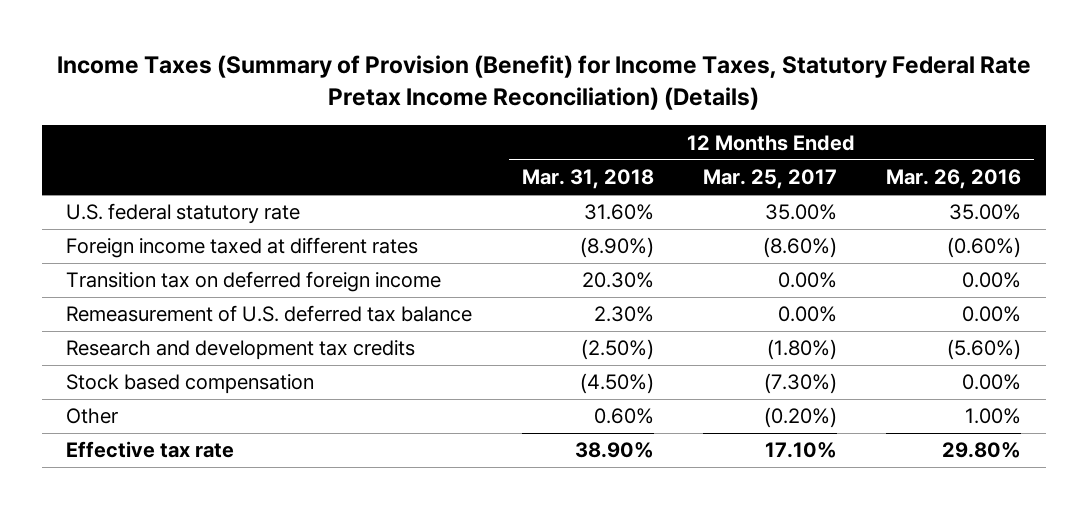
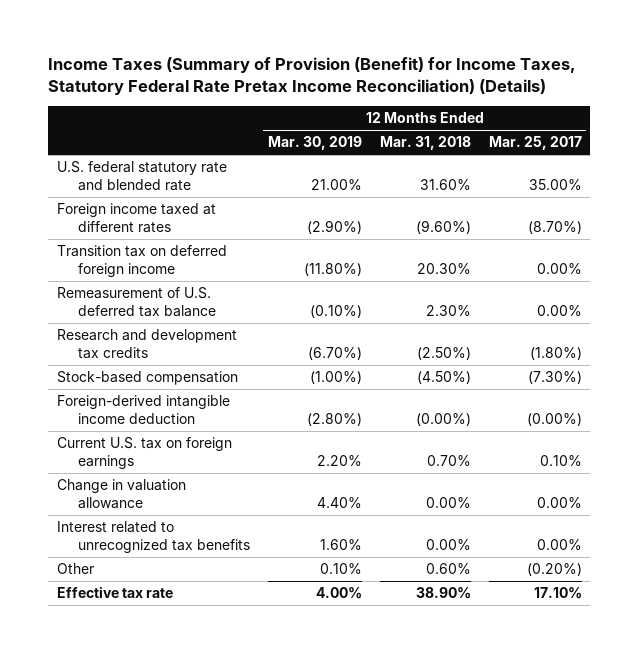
[886,169,1022,190] Mar. 26, 2016 -> none
none -> [267,136,362,151] Mar. 30, 2019
[66,203,301,225] U.S. federal statutory rate -> [56,161,227,191] U.S. federal statutory rate and blended rate
[579,237,654,259] (8.90%) -> [415,219,471,234] (9.60%)
[762,237,837,259] (8.60%) -> [527,220,582,234] (8.70%)
[66,374,315,395] Stock based compensation -> [56,371,238,386] Stock-based compensation
none -> [56,395,230,424] Foreign-derived intangible income deduction
none -> [56,437,232,469] Current U.S. tax on foreign earnings
none -> [56,479,186,509] Change in valuation allowance
none -> [56,521,250,553] Interest related to unrecognized tax benefits

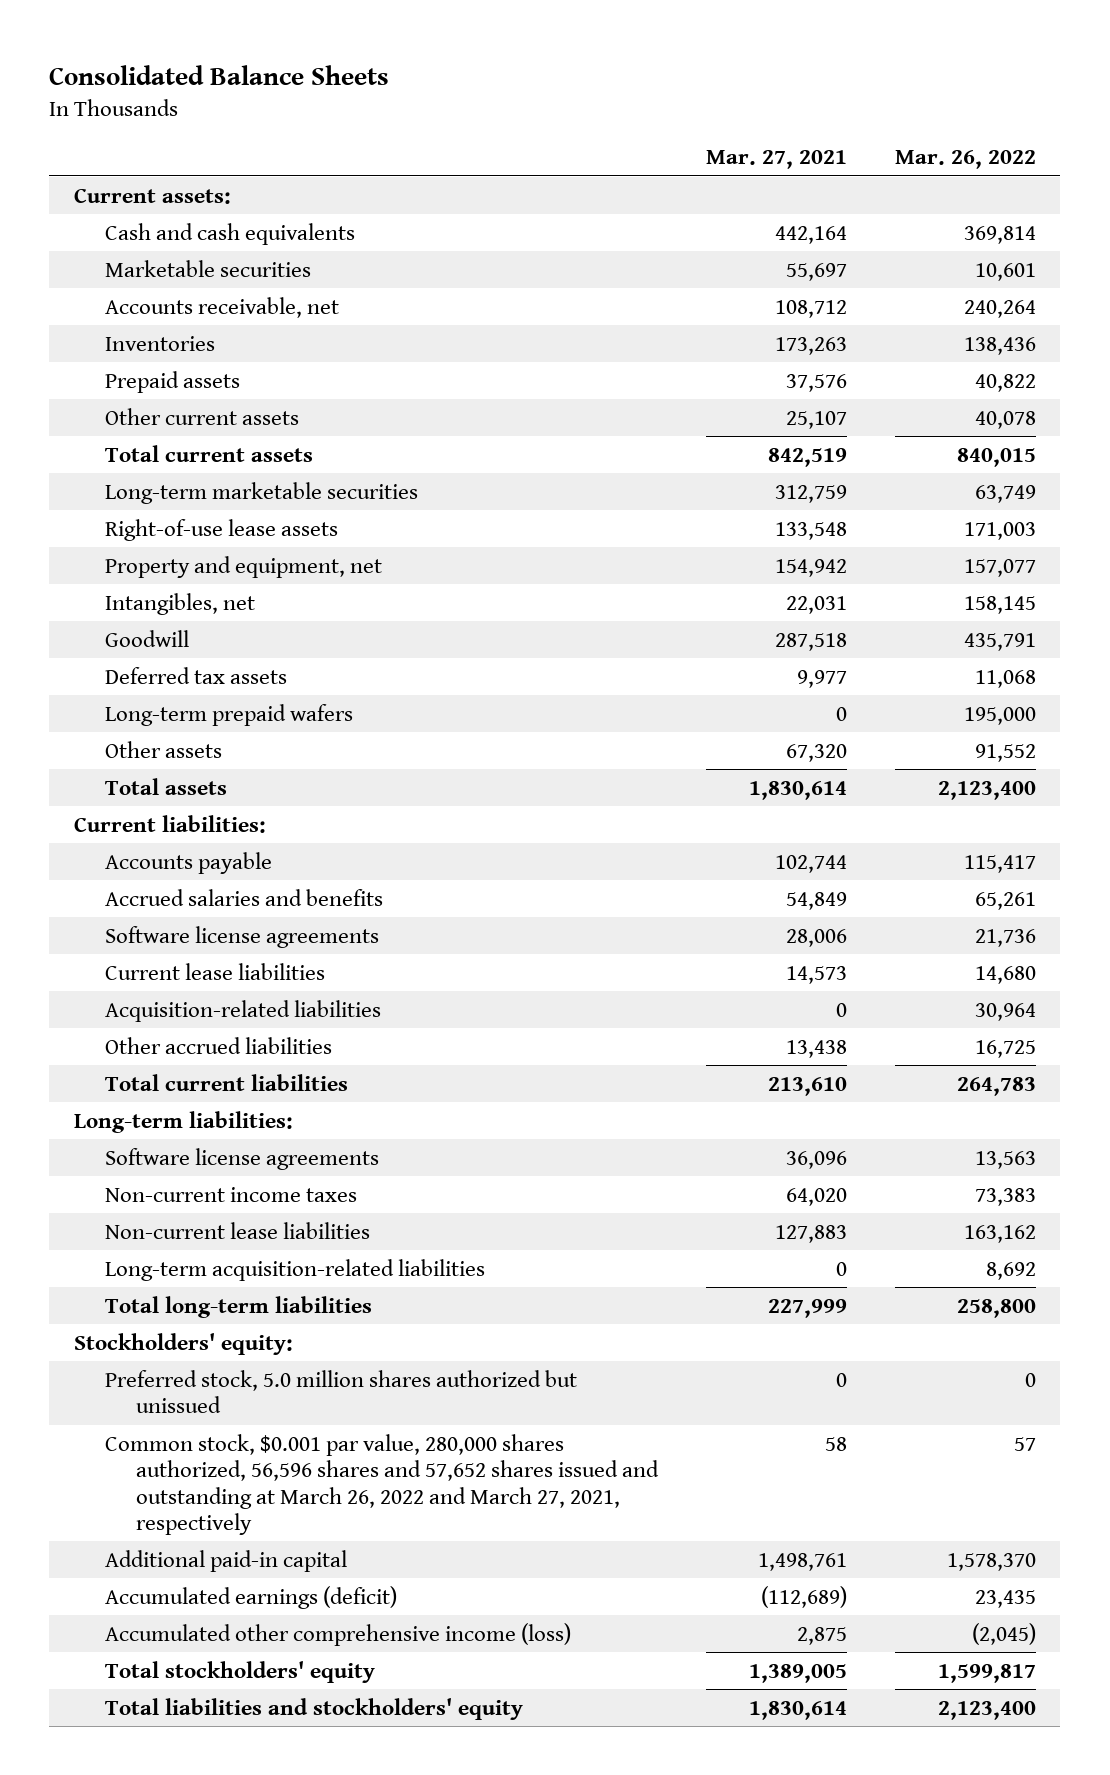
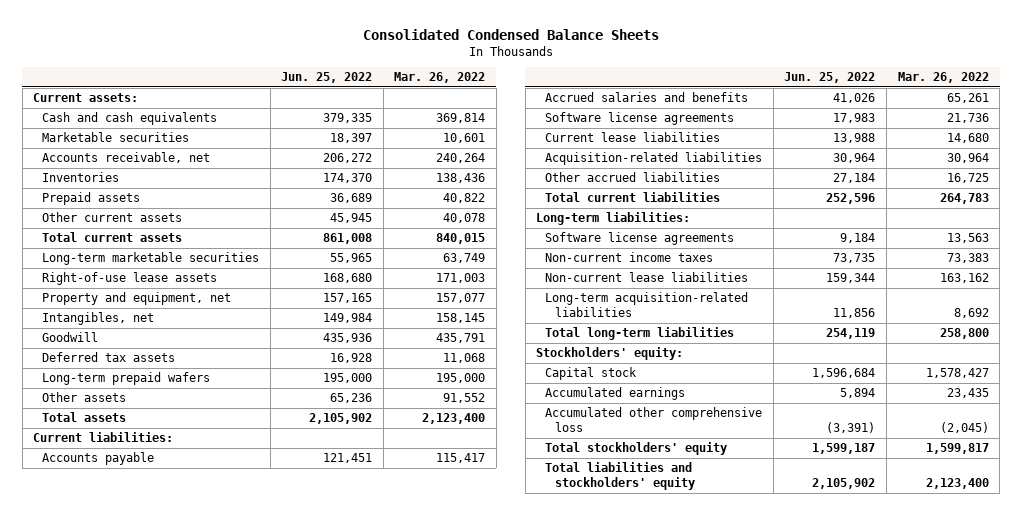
[49,64,390,85] Consolidated Balance Sheets -> [362,29,659,41] Consolidated Condensed Balance Sheets
[706,150,848,170] Mar. 27, 2021 -> none
none -> [281,72,373,84] Jun. 25, 2022
[104,1369,577,1414] Preferred stock, 5.0 million shares authorized but unissued -> none
[104,1433,659,1535] Common stock, $0.001 par value, 280,000 shares authorized, 56,596 shares and 57,652 shares issued and outstanding at March 26, 2022 and March 27, 2021, respectively -> none
[104,1549,347,1572] Additional paid-in capital -> [545,367,638,381] Capital stock
[947,1552,1037,1571] 1,578,370 -> [925,368,989,379] 1,578,427
[104,1585,397,1609] Accumulated earnings (deficit) -> [545,387,686,401] Accumulated earnings
[104,1622,571,1646] Accumulated other comprehensive income (loss) -> [545,407,763,432] Accumulated other comprehensive loss

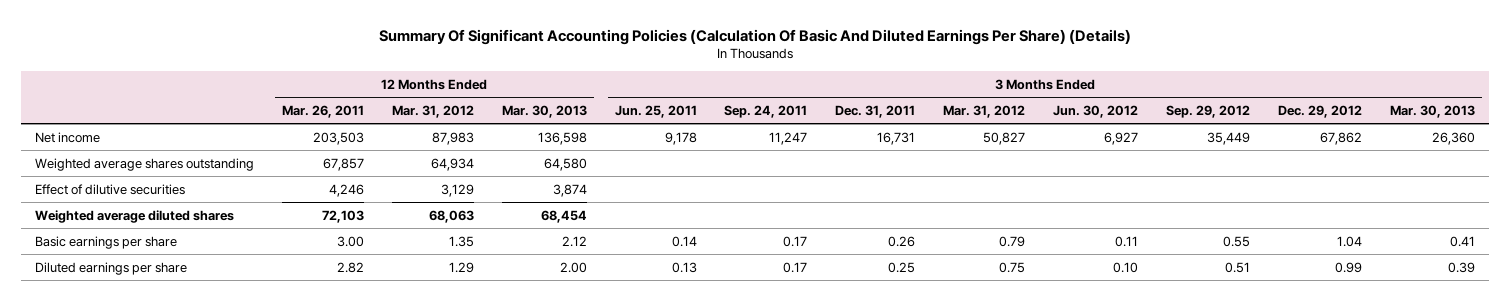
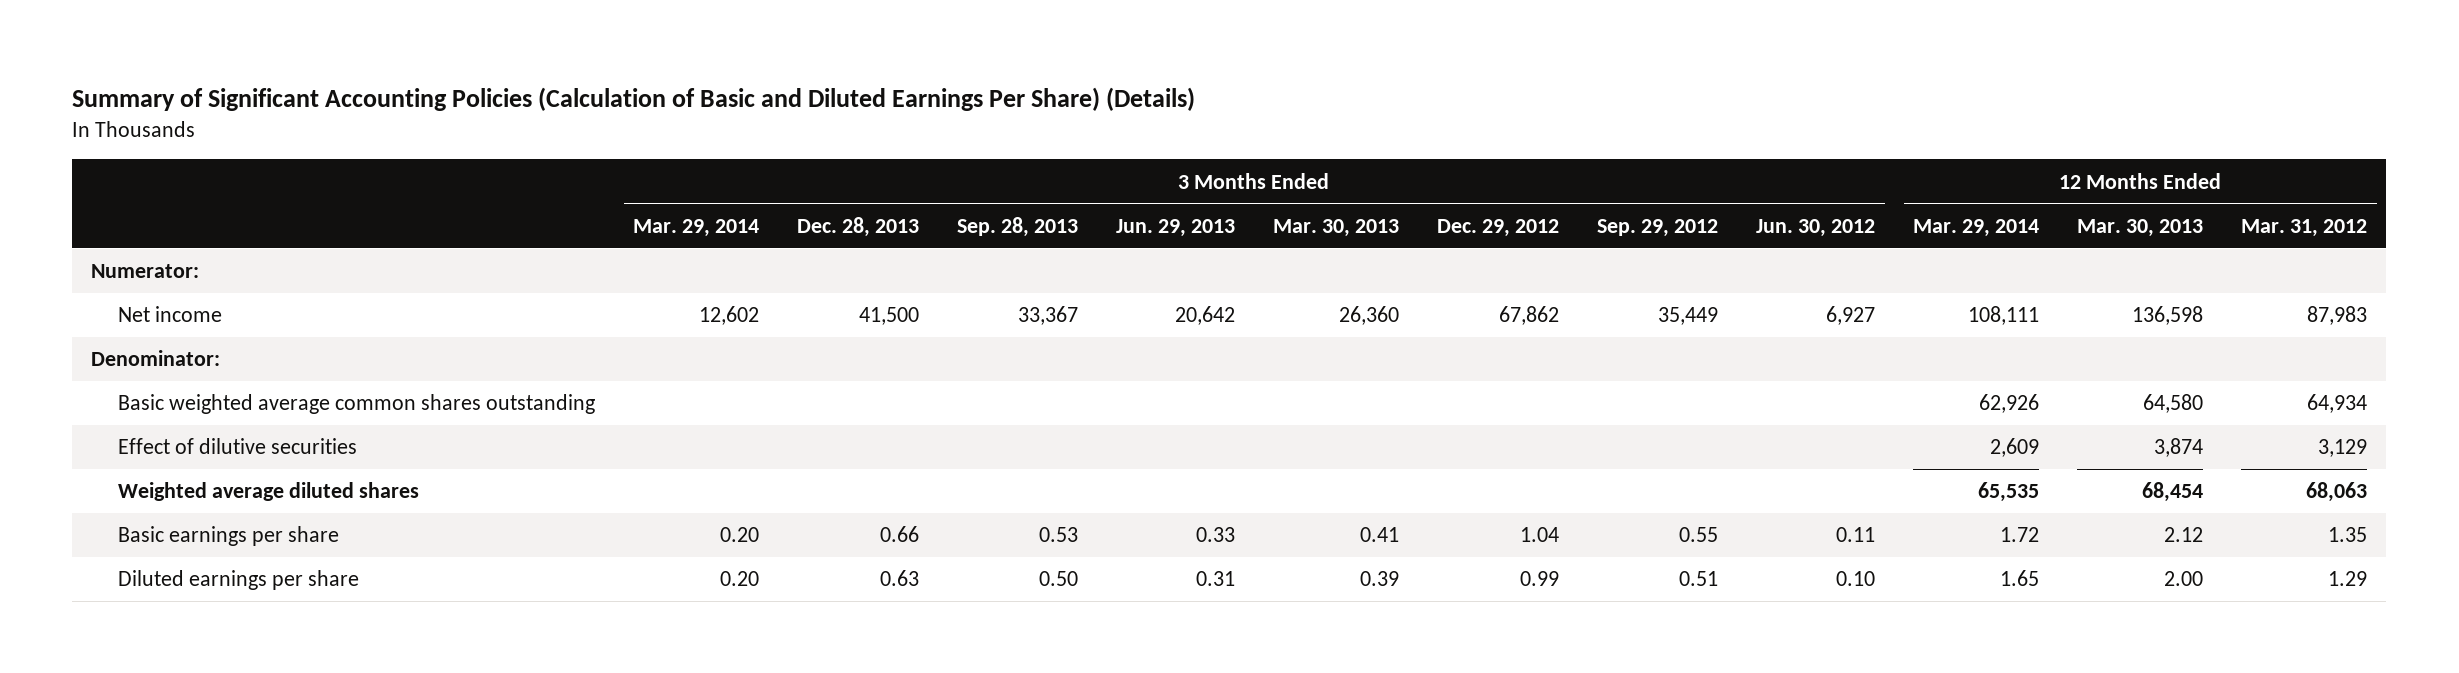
[378,28,1131,45] Summary Of Significant Accounting Policies (Calculation Of Basic And Diluted Earnings Per Share) (Details) -> [72,86,1196,111] Summary of Significant Accounting Policies (Calculation of Basic and Diluted Earnings Per Share) (Details)
[281,104,364,118] Mar. 26, 2011 -> none
[614,104,697,118] Jun. 25, 2011 -> none
[724,104,808,118] Sep. 24, 2011 -> none
[835,104,916,118] Dec. 31, 2011 -> none
[943,104,1026,118] Mar. 31, 2012 -> none
none -> [633,218,760,237] Mar. 29, 2014
none -> [797,216,920,237] Dec. 28, 2013
none -> [957,216,1079,237] Sep. 28, 2013
none -> [1116,218,1236,237] Jun. 29, 2013
none -> [1913,218,2040,237] Mar. 29, 2014
none -> [91,264,200,279] Numerator:
none -> [91,350,221,367] Denominator:
[35,157,255,171] Weighted average shares outstanding -> [118,394,596,415] Basic weighted average common shares outstanding

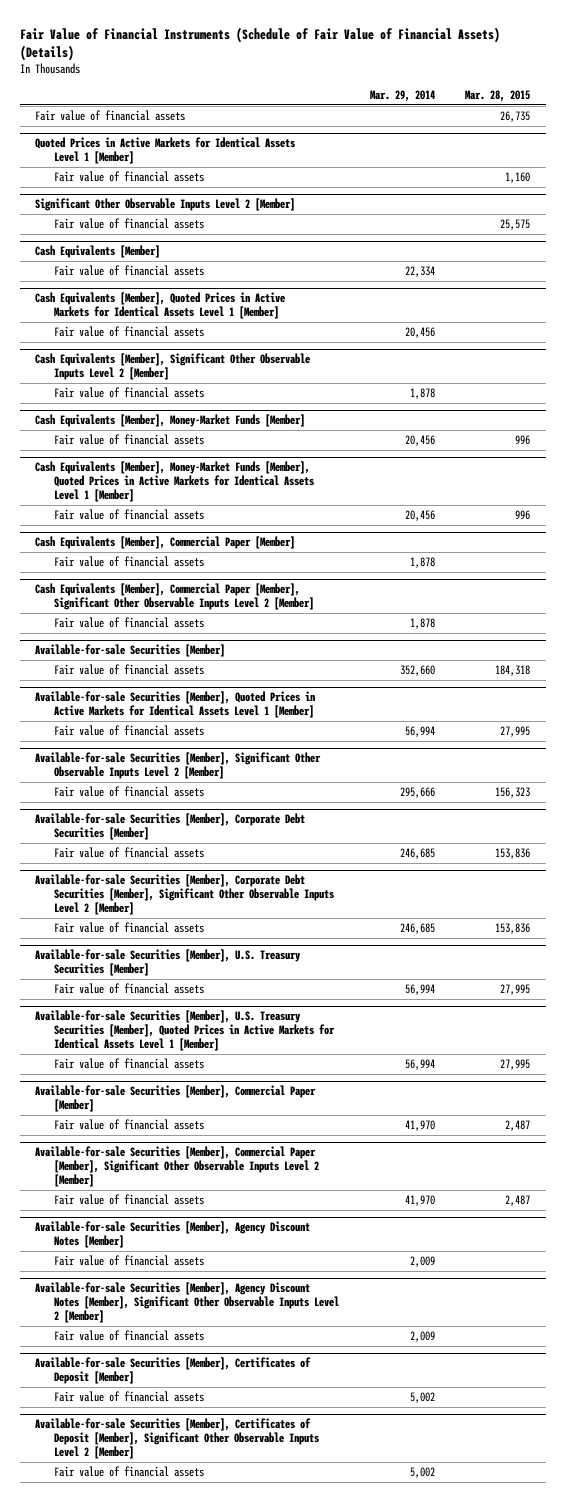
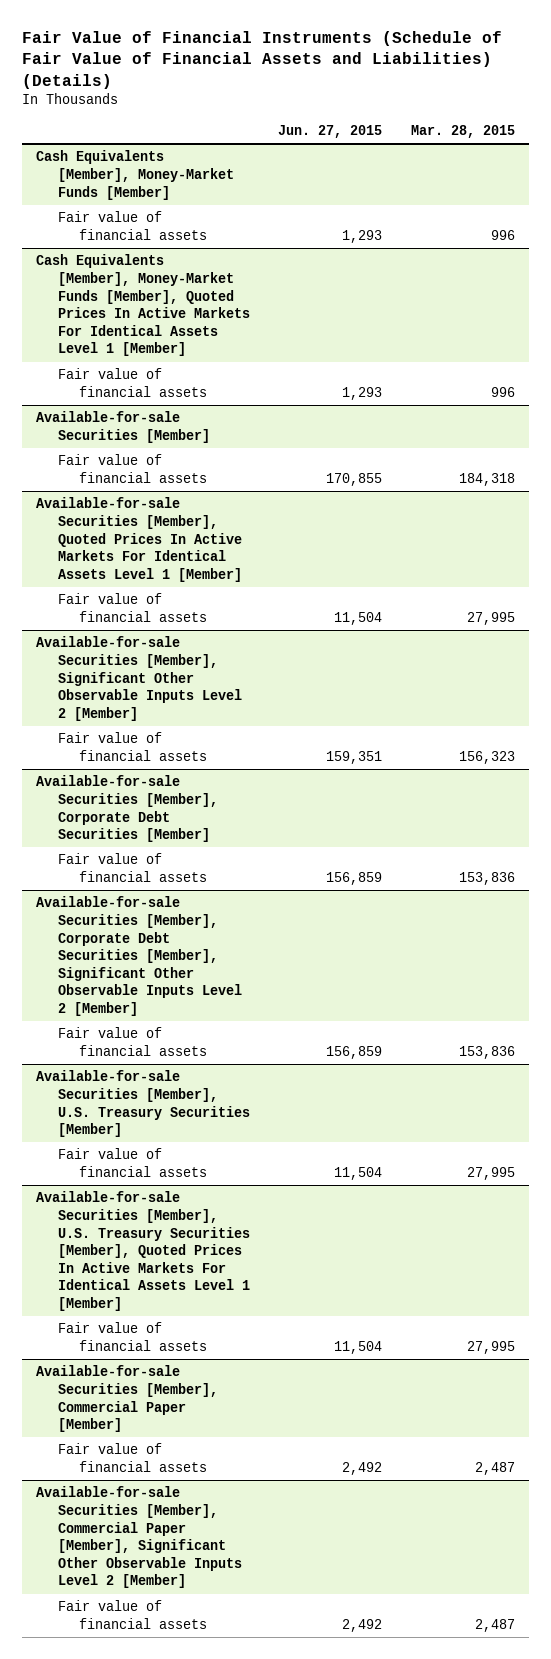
[20,26,501,62] Fair Value of Financial Instruments (Schedule of Fair Value of Financial Assets) (Details) -> [21,31,502,89] Fair Value of Financial Instruments (Schedule of Fair Value of Financial Assets and Liabilities) (Details)
[369,90,435,103] Mar. 29, 2014 -> none
none -> [278,125,383,139] Jun. 27, 2015
[35,110,186,122] Fair value of financial assets -> none
[35,137,296,165] Quoted Prices in Active Markets for Identical Assets Level 1 [Member] -> none
[54,171,205,183] Fair value of financial assets -> none
[35,198,296,212] Significant Other Observable Inputs Level 2 [Member] -> none
[54,218,205,230] Fair value of financial assets -> none
[35,245,161,259] Cash Equivalents [Member] -> none
[54,265,205,277] Fair value of financial assets -> none
[35,292,286,320] Cash Equivalents [Member], Quoted Prices in Active Markets for Identical Assets Level 1 [Member] -> none
[54,326,205,338] Fair value of financial assets -> none
[35,353,311,381] Cash Equivalents [Member], Significant Other Observable Inputs Level 2 [Member] -> none
[54,387,205,399] Fair value of financial assets -> none
[35,461,315,503] Cash Equivalents [Member], Money-Market Funds [Member], Quoted Prices in Active Markets for Identical Assets Level 1 [Member] -> [36,254,250,357] Cash Equivalents [Member], Money-Market Funds [Member], Quoted Prices In Active Markets For Identical Assets Level 1 [Member]
[35,536,296,550] Cash Equivalents [Member], Commercial Paper [Member] -> none
[54,556,205,568] Fair value of financial assets -> none
[35,583,315,611] Cash Equivalents [Member], Commercial Paper [Member], Significant Other Observable Inputs Level 2 [Member] -> none
[54,617,205,629] Fair value of financial assets -> none
[35,691,316,719] Available-for-sale Securities [Member], Quoted Prices in Active Markets for Identical Assets Level 1 [Member] -> [36,497,242,582] Available-for-sale Securities [Member], Quoted Prices In Active Markets For Identical Assets Level 1 [Member]
[35,1010,336,1052] Available-for-sale Securities [Member], U.S. Treasury Securities [Member], Quoted Prices in Active Markets for Identical Assets Level 1 [Member] -> [36,1191,250,1312] Available-for-sale Securities [Member], U.S. Treasury Securities [Member], Quoted Prices In Active Markets For Identical Assets Level 1 [Member]
[35,1221,311,1249] Available-for-sale Securities [Member], Agency Discount Notes [Member] -> none
[54,1255,205,1267] Fair value of financial assets -> none
[35,1282,340,1324] Available-for-sale Securities [Member], Agency Discount Notes [Member], Significant Other Observable Inputs Level 2 [Member] -> none
[54,1330,205,1342] Fair value of financial assets -> none
[35,1357,312,1385] Available-for-sale Securities [Member], Certificates of Deposit [Member] -> none
[54,1391,205,1403] Fair value of financial assets -> none
[35,1418,320,1460] Available-for-sale Securities [Member], Certificates of Deposit [Member], Significant Other Observable Inputs Level 2 [Member] -> none
[54,1466,205,1478] Fair value of financial assets -> none

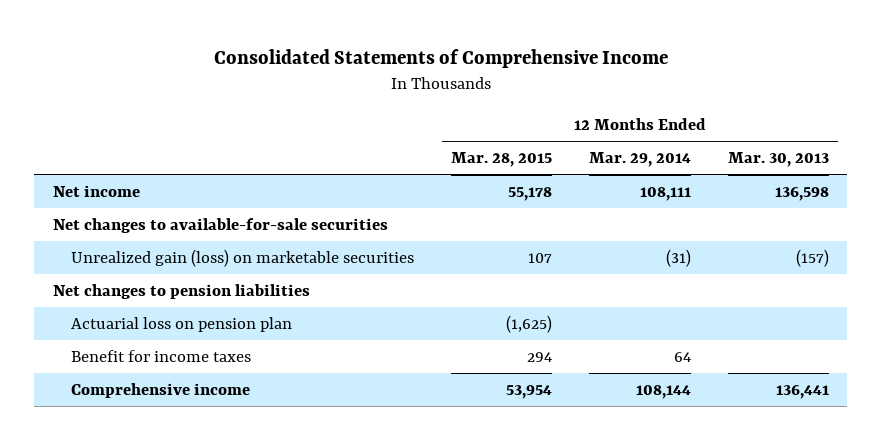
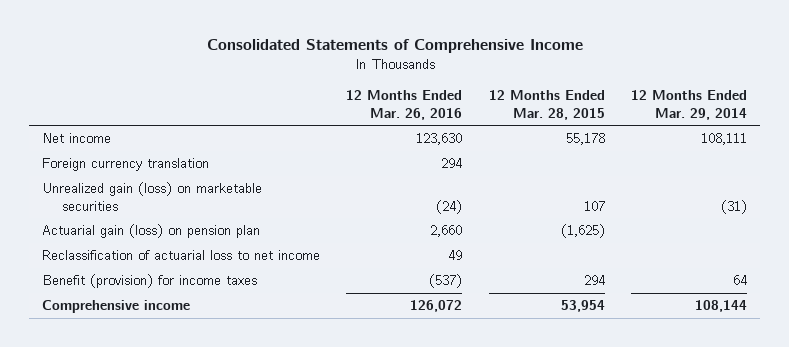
[727,152,829,168] Mar. 30, 2013 -> none
none -> [346,90,463,120] 12 Months Ended Mar. 26, 2016
[52,217,388,233] Net changes to available-for-sale securities -> none
none -> [41,158,209,172] Foreign currency translation
[52,283,310,299] Net changes to pension liabilities -> none
[71,316,293,332] Actuarial loss on pension plan -> [41,224,260,239] Actuarial gain (loss) on pension plan
none -> [41,250,320,261] Reclassification of actuarial loss to net income
[71,349,252,362] Benefit for income taxes -> [41,274,257,289] Benefit (provision) for income taxes

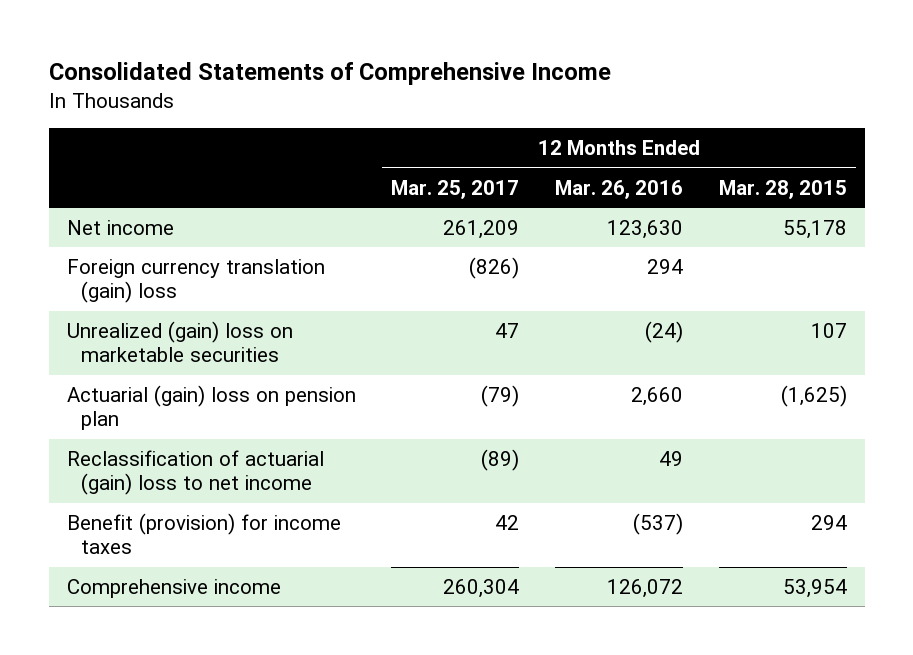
[631,90,748,120] 12 Months Ended Mar. 29, 2014 -> none
none -> [391,179,520,199] Mar. 25, 2017
[41,158,209,172] Foreign currency translation -> [66,258,325,304] Foreign currency translation (gain) loss
[41,182,262,211] Unrealized gain (loss) on marketable securities -> [66,320,293,363] Unrealized (gain) loss on marketable securities
[41,224,260,239] Actuarial gain (loss) on pension plan -> [66,384,356,431] Actuarial (gain) loss on pension plan
[41,250,320,261] Reclassification of actuarial loss to net income -> [66,449,324,496] Reclassification of actuarial (gain) loss to net income

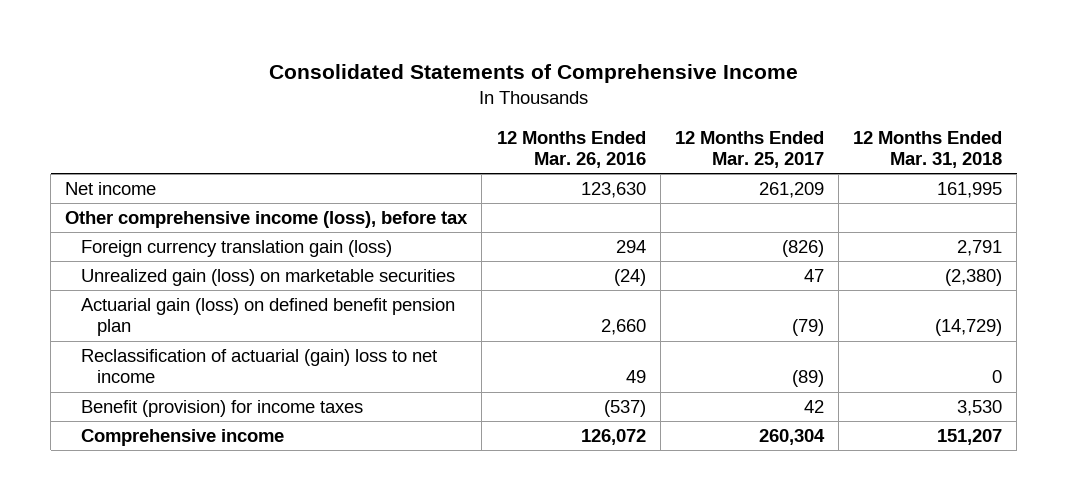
[718,179,847,199] Mar. 28, 2015 -> none
none -> [853,130,1003,169] 12 Months Ended Mar. 31, 2018
none -> [65,210,469,228] Other comprehensive income (loss), before tax
[66,258,325,304] Foreign currency translation (gain) loss -> [80,239,392,257] Foreign currency translation gain (loss)
[66,320,293,363] Unrealized (gain) loss on marketable securities -> [80,268,455,286] Unrealized gain (loss) on marketable securities
[66,384,356,431] Actuarial (gain) loss on pension plan -> [80,297,455,337] Actuarial gain (loss) on defined benefit pension plan

